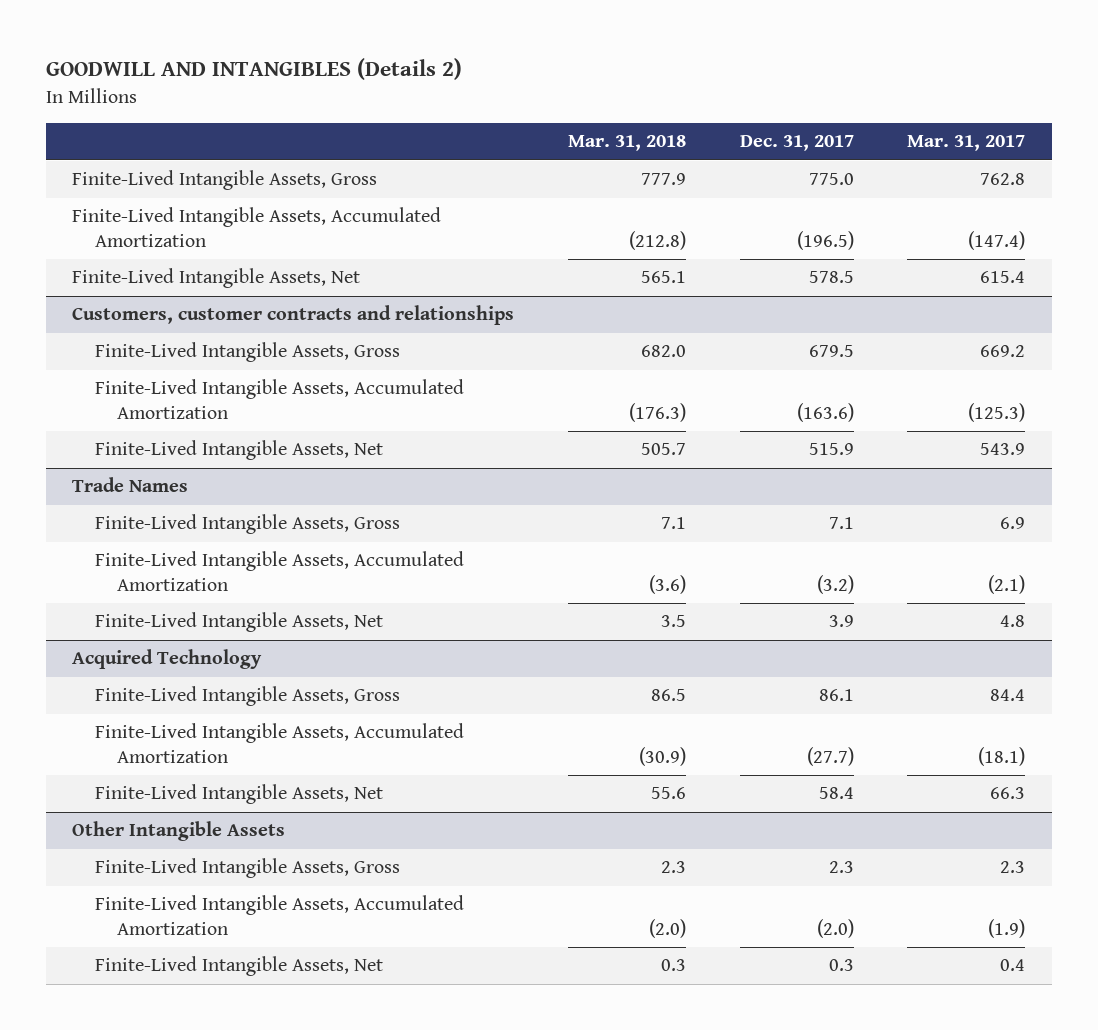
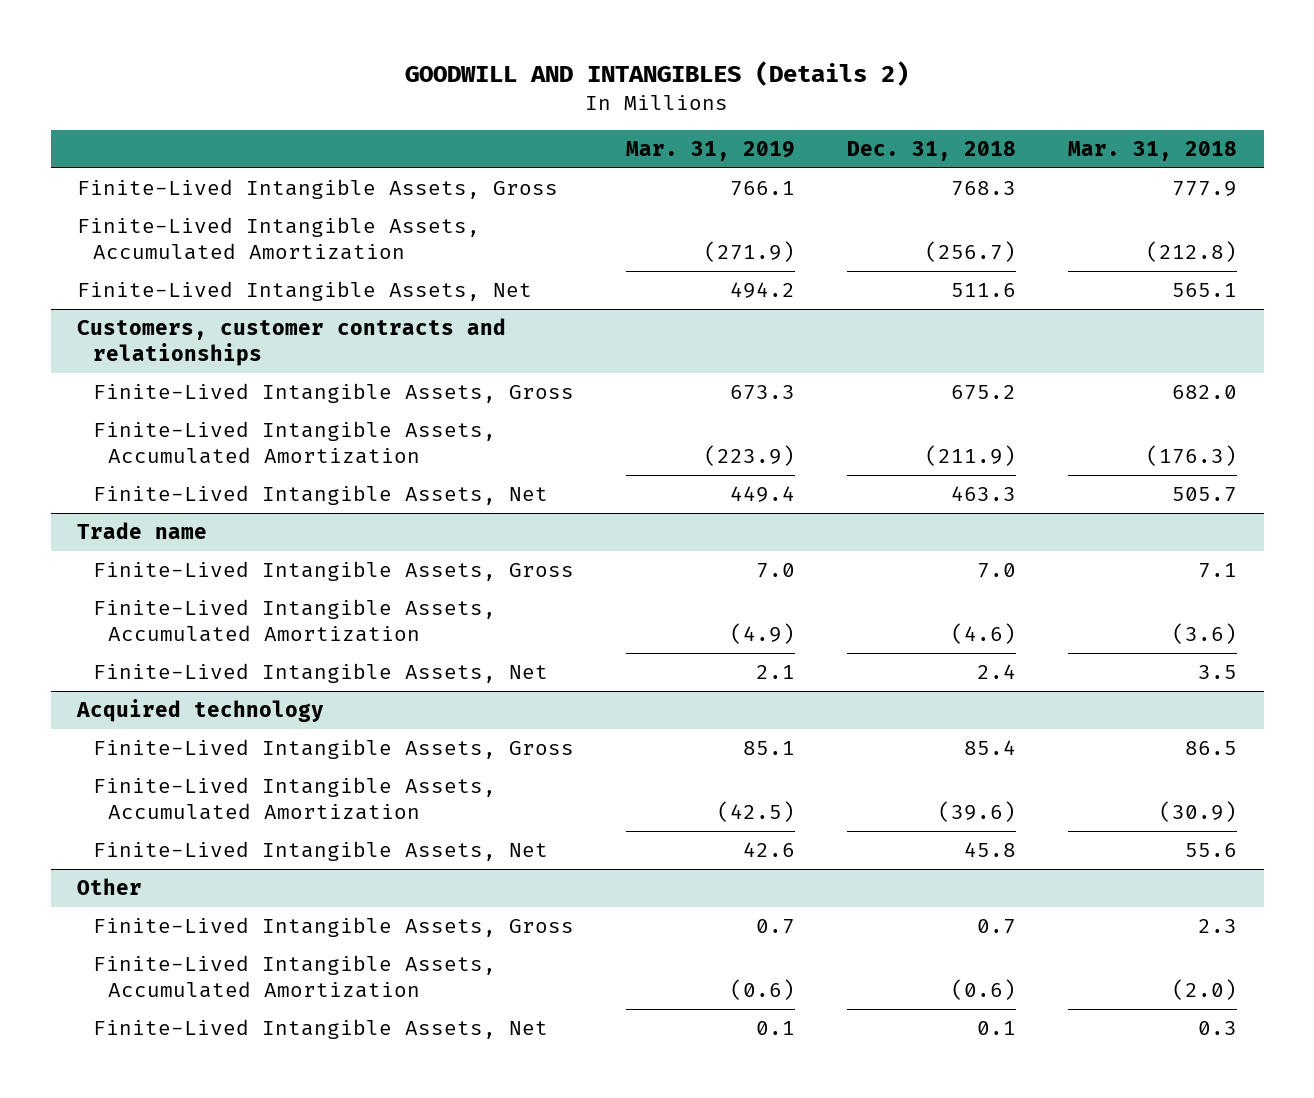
[739,135,854,152] Dec. 31, 2017 -> none
[907,135,1026,152] Mar. 31, 2017 -> none
none -> [625,141,795,162] Mar. 31, 2019
none -> [847,141,1017,162] Dec. 31, 2018
[72,477,189,493] Trade Names -> [76,521,207,539] Trade name
[72,649,263,670] Acquired Technology -> [75,698,324,722] Acquired technology
[72,821,286,842] Other Intangible Assets -> [76,877,142,895] Other

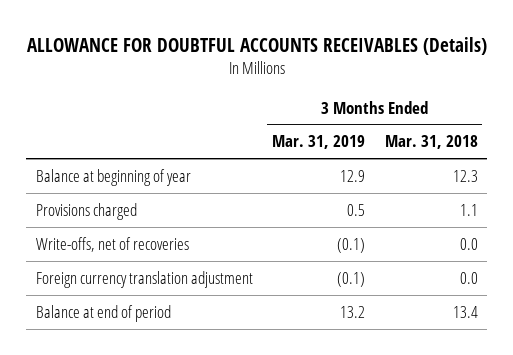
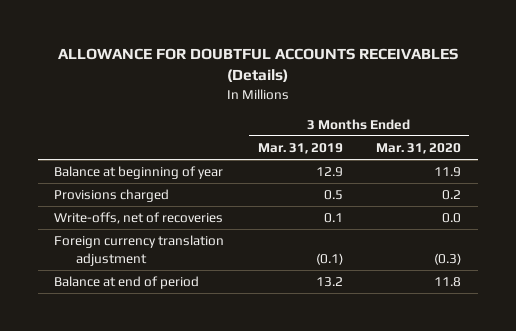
[384,135,478,150] Mar. 31, 2018 -> none
none -> [376,142,462,154] Mar. 31, 2020
[337,237,366,253] (0.1) -> [323,213,343,224] 0.1

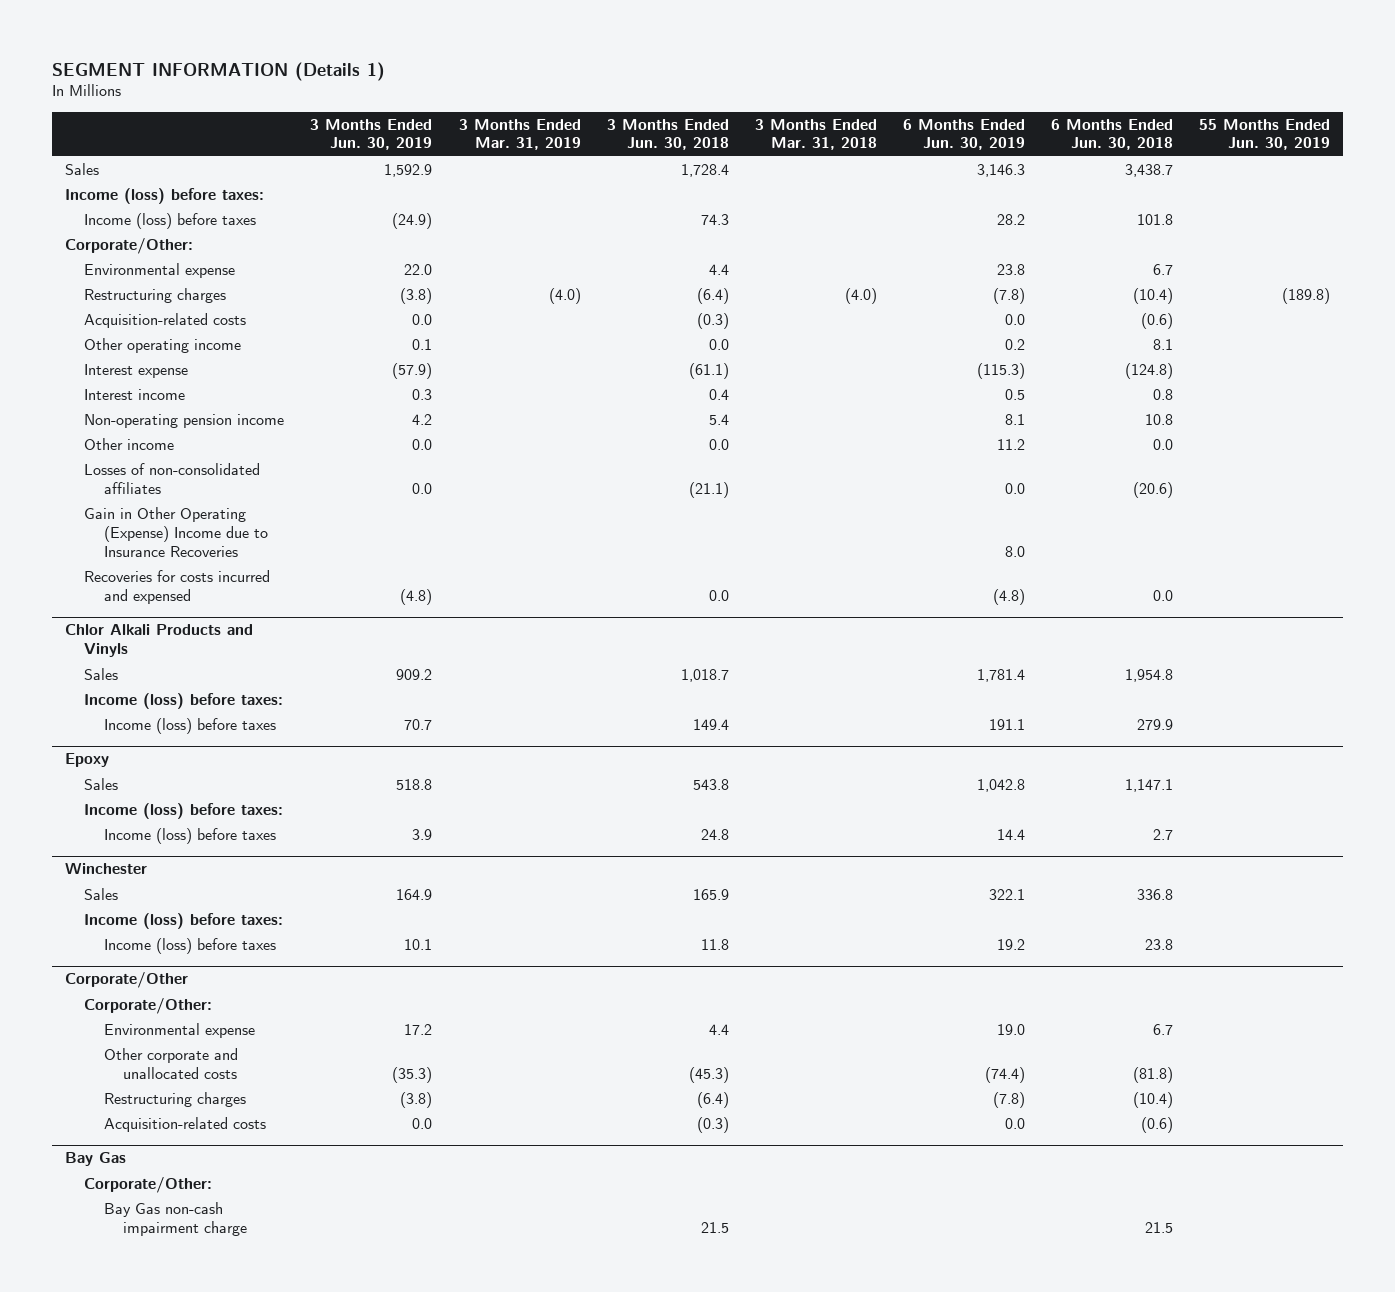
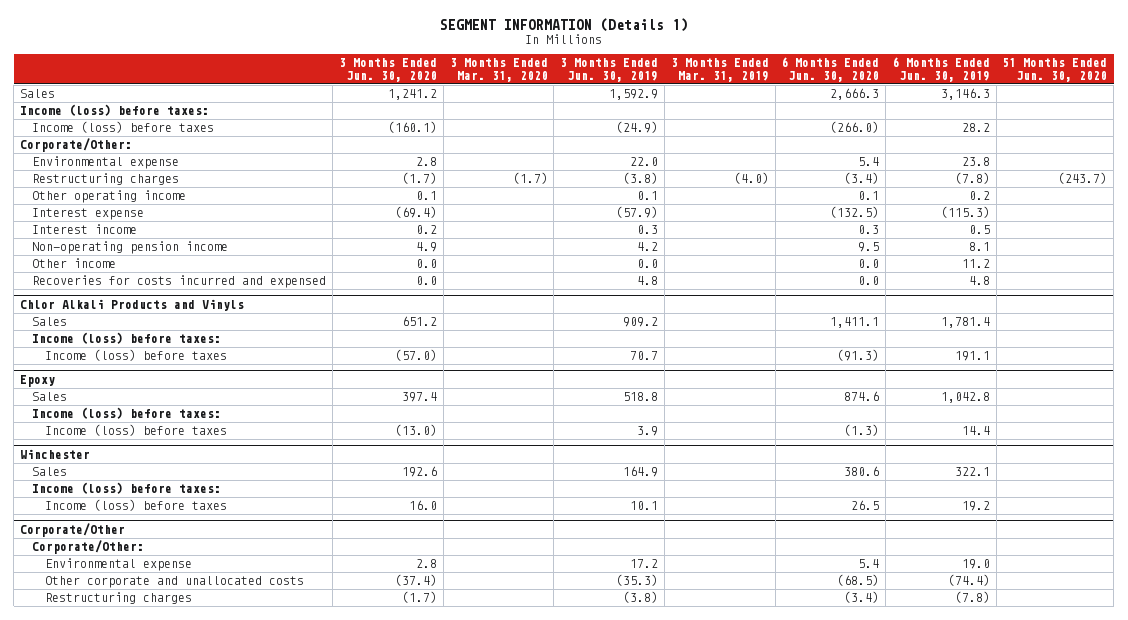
[606,118,729,151] 3 Months Ended Jun. 30, 2018 -> none
[754,118,877,151] 3 Months Ended Mar. 31, 2018 -> none
[1050,118,1173,151] 6 Months Ended Jun. 30, 2018 -> none
[1199,118,1331,151] 55 Months Ended Jun. 30, 2019 -> none
none -> [338,58,437,83] 3 Months Ended Jun. 30, 2020
none -> [449,58,548,83] 3 Months Ended Mar. 31, 2020
none -> [781,57,880,83] 6 Months Ended Jun. 30, 2020
none -> [1002,58,1108,83] 51 Months Ended Jun. 30, 2020
[84,313,247,329] Acquisition-related costs -> none
[84,463,261,494] Losses of non-consolidated affiliates -> none
[84,507,268,557] Gain in Other Operating (Expense) Income due to Insurance Recoveries -> none
[400,588,433,605] (4.8) -> [637,276,659,286] 4.8
[992,588,1025,605] (4.8) -> [968,276,990,286] 4.8
[103,1117,266,1133] Acquisition-related costs -> none
[64,1152,126,1167] Bay Gas -> none
[84,1177,213,1194] Corporate/Other: -> none
[103,1202,248,1236] Bay Gas non-cash impairment charge -> none

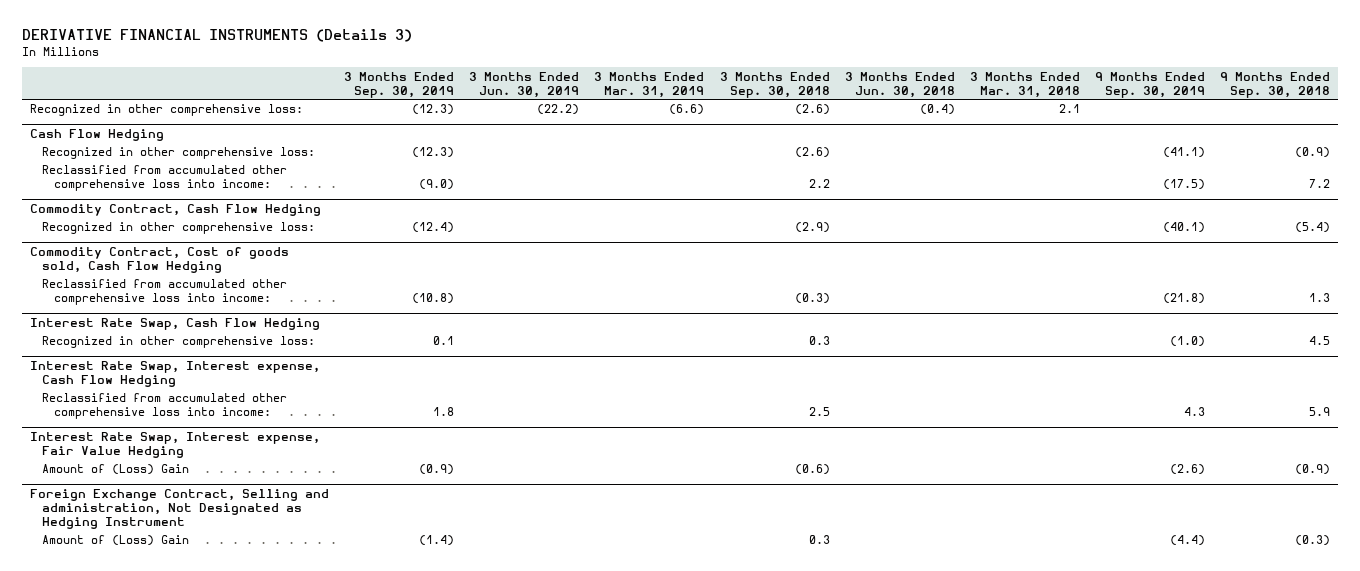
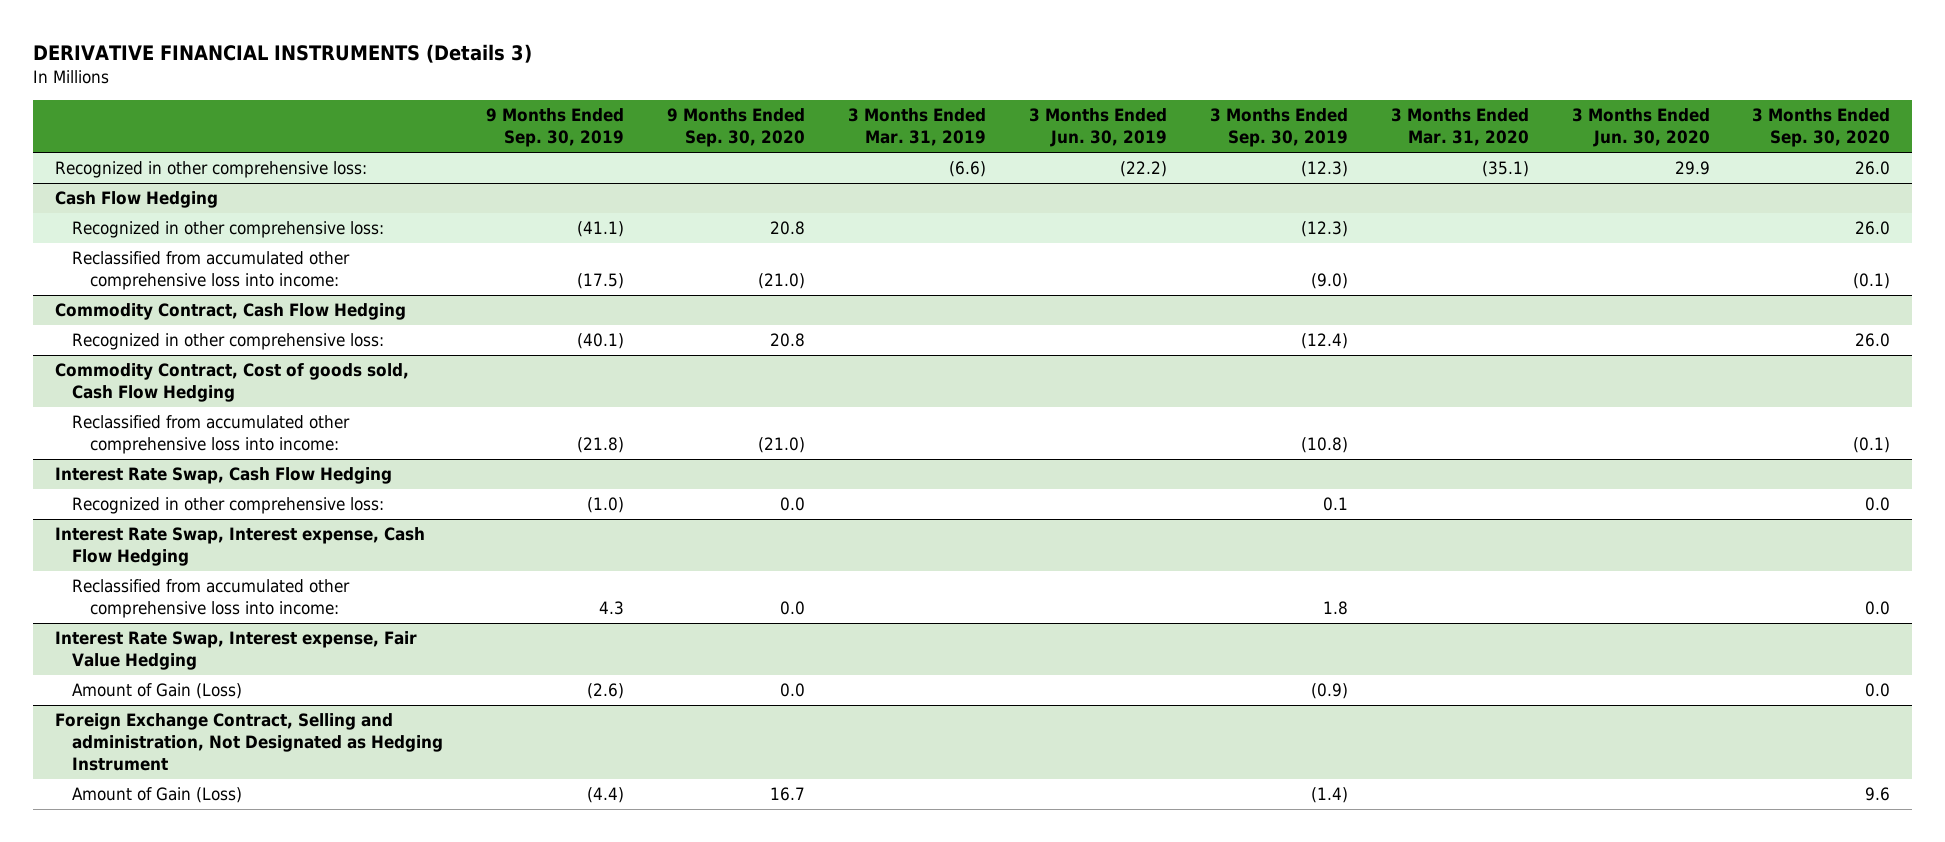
[719,71,830,98] 3 Months Ended Sep. 30, 2018 -> none
[844,71,955,98] 3 Months Ended Jun. 30, 2018 -> none
[969,71,1080,98] 3 Months Ended Mar. 31, 2018 -> none
[1220,71,1331,98] 9 Months Ended Sep. 30, 2018 -> none
none -> [667,108,806,148] 9 Months Ended Sep. 30, 2020
none -> [1390,108,1529,147] 3 Months Ended Mar. 31, 2020
none -> [1571,108,1710,148] 3 Months Ended Jun. 30, 2020
none -> [1752,108,1891,148] 3 Months Ended Sep. 30, 2020
[41,464,189,476] Amount of (Loss) Gain -> [72,683,243,700] Amount of Gain (Loss)
[41,535,189,547] Amount of (Loss) Gain -> [72,787,243,804] Amount of Gain (Loss)

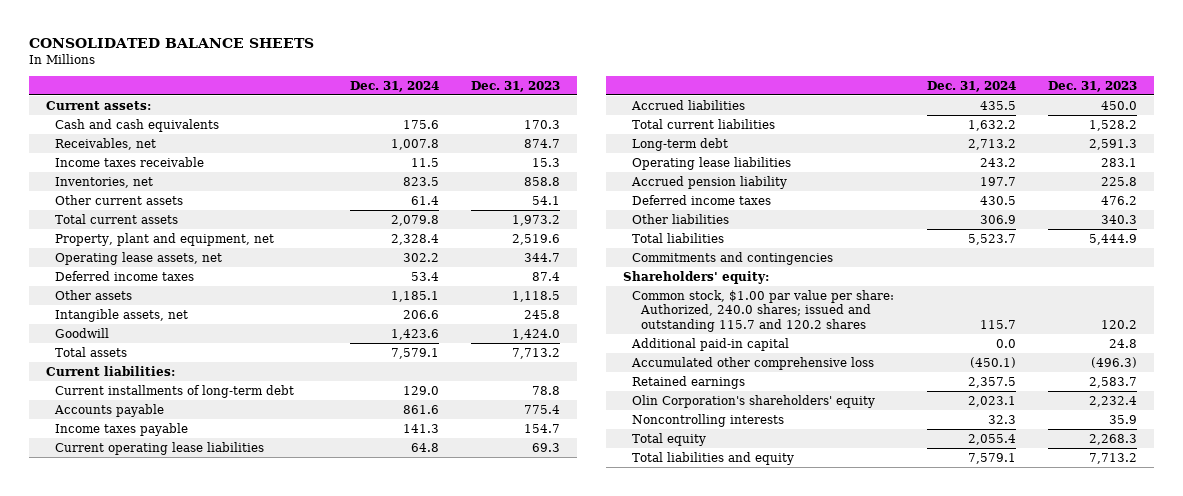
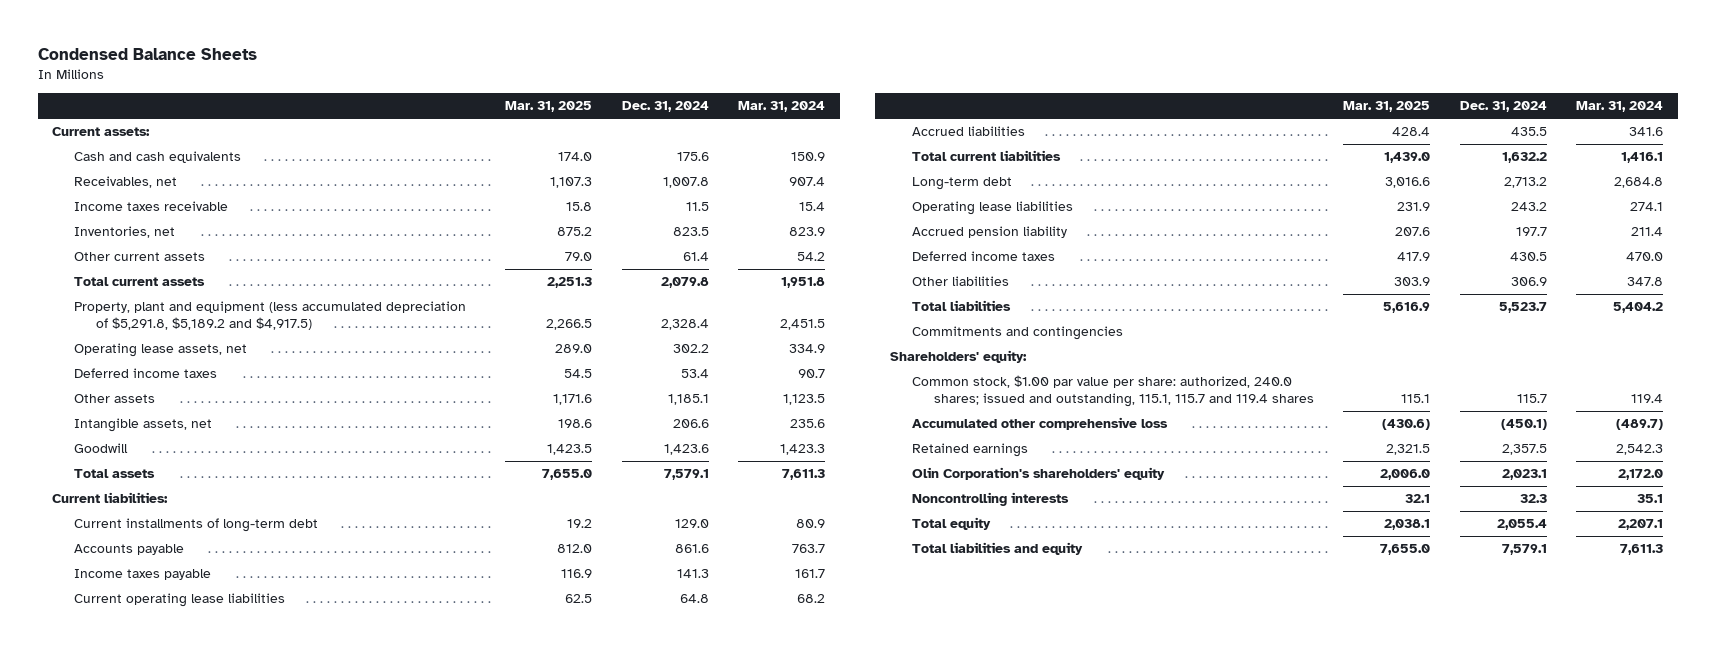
[29,37,315,48] CONSOLIDATED BALANCE SHEETS -> [37,47,257,60] Condensed Balance Sheets
[471,80,561,92] Dec. 31, 2023 -> none
none -> [505,101,593,113] Mar. 31, 2025
none -> [738,101,826,113] Mar. 31, 2024
[54,232,274,246] Property, plant and equipment, net -> [74,301,467,330] Property, plant and equipment (less accumulated depreciation of $5,291.8, $5,189.2 and $4,917.5)
[630,337,789,351] Additional paid-in capital -> none
[631,289,894,332] Common stock, $1.00 par value per share: Authorized, 240.0 shares; issued and outstanding 115.7 and 120.2 shares -> [911,375,1314,407] Common stock, $1.00 par value per share: authorized, 240.0 shares; issued and outstanding, 115.1, 115.7 and 119.4 shares

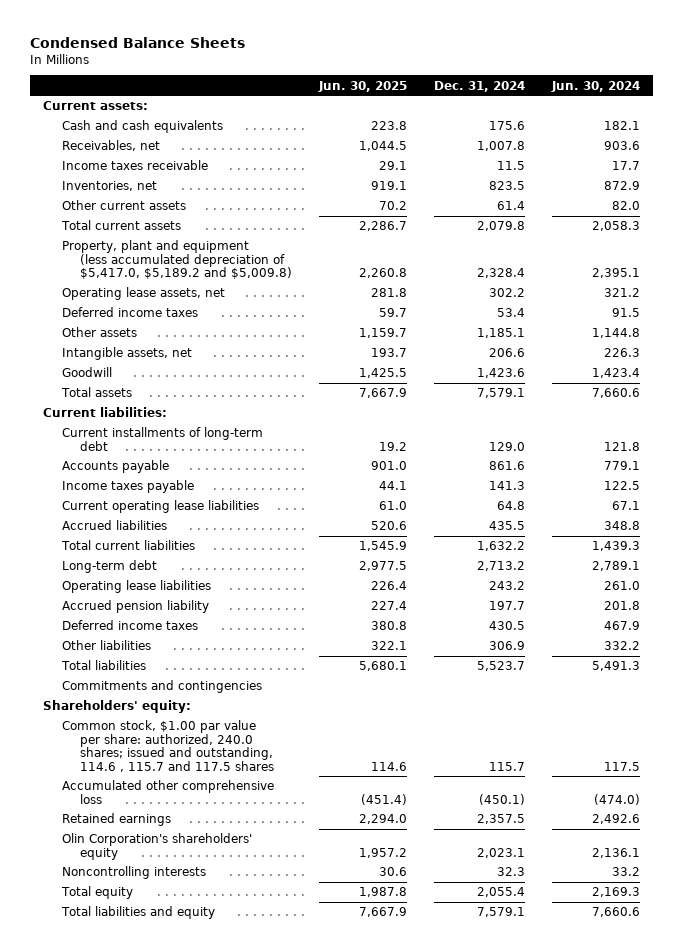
[505,101,593,113] Mar. 31, 2025 -> none
[738,101,826,113] Mar. 31, 2024 -> none
none -> [317,80,407,92] Jun. 30, 2025
none -> [550,80,640,92] Jun. 30, 2024
[74,301,467,330] Property, plant and equipment (less accumulated depreciation of $5,291.8, $5,189.2 and $4,917.5) -> [61,240,292,280] Property, plant and equipment (less accumulated depreciation of $5,417.0, $5,189.2 and $5,009.8)
[911,375,1314,407] Common stock, $1.00 par value per share: authorized, 240.0 shares; issued and outstanding, 115.1, 115.7 and 119.4 shares -> [61,720,274,772] Common stock, $1.00 par value per share: authorized, 240.0 shares; issued and outstanding, 114.6 , 115.7 and 117.5 shares

